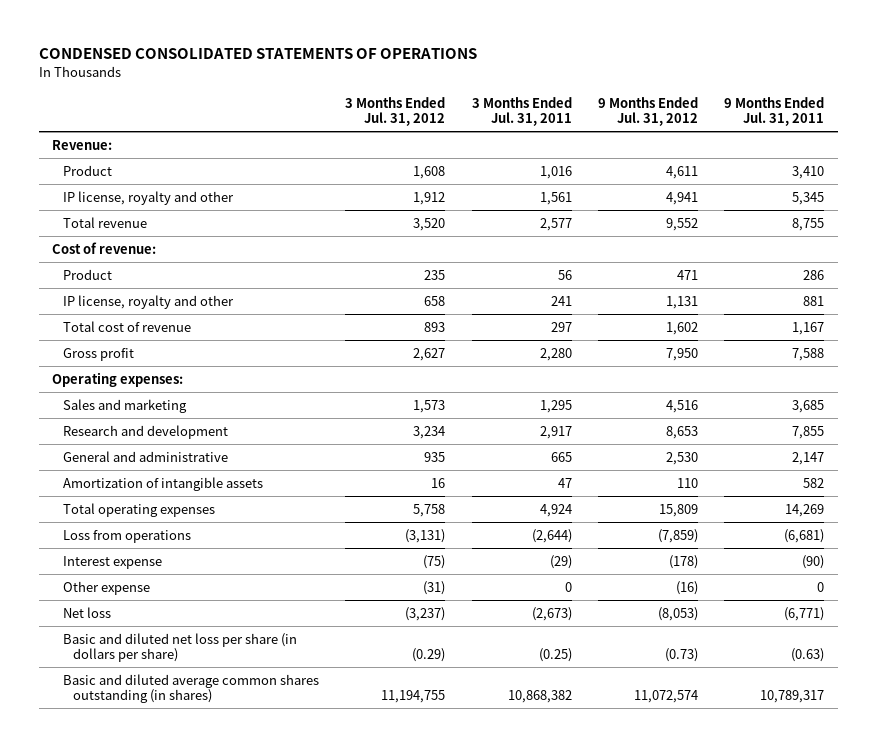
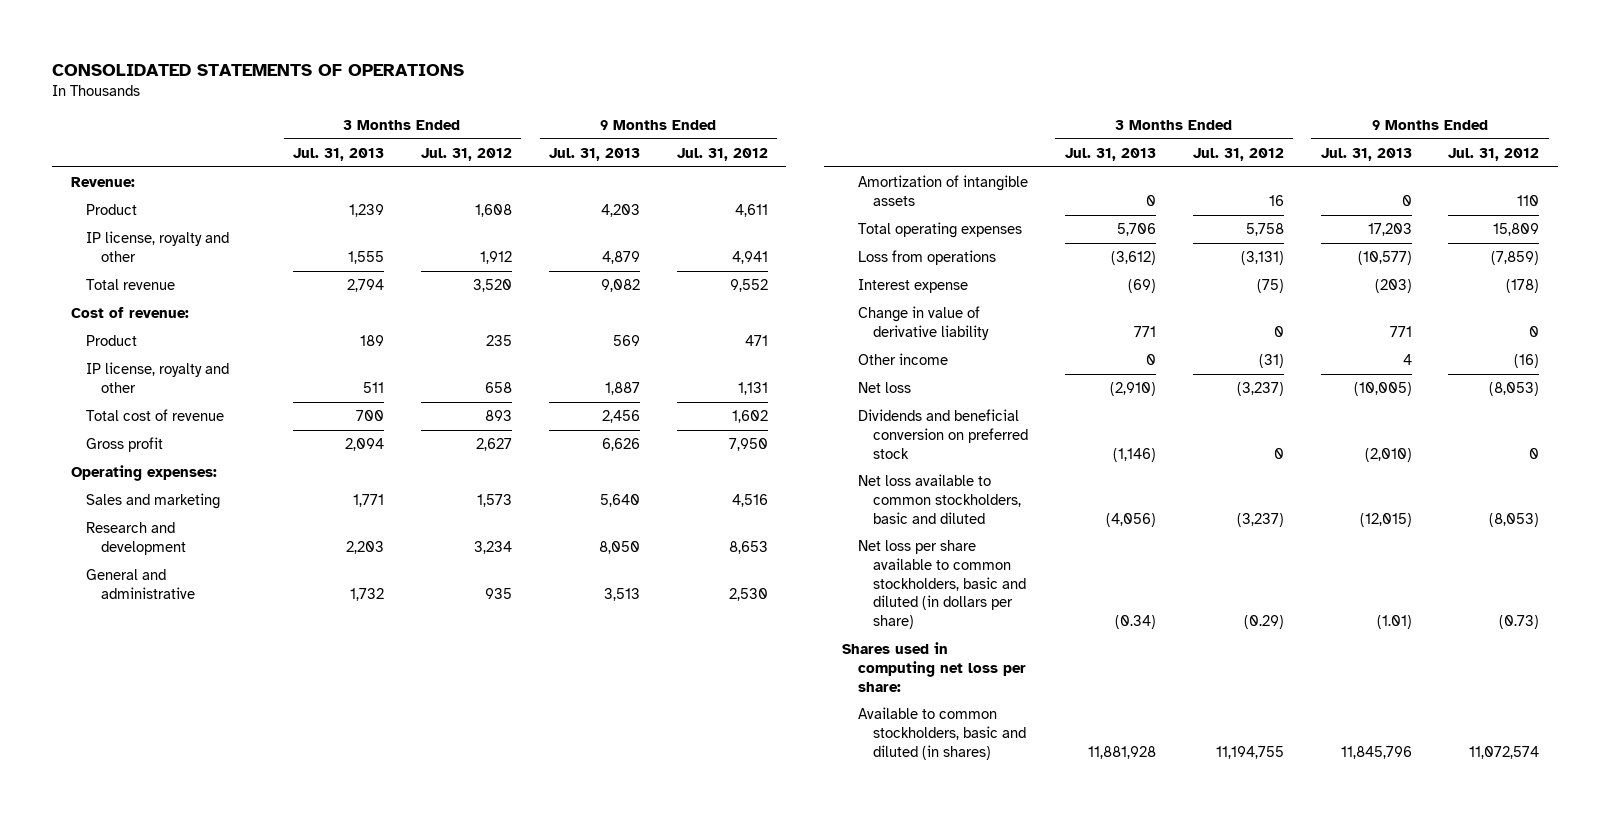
[39,48,478,60] CONDENSED CONSOLIDATED STATEMENTS OF OPERATIONS -> [52,63,465,76] CONSOLIDATED STATEMENTS OF OPERATIONS
[471,96,572,127] 3 Months Ended Jul. 31, 2011 -> none
[724,96,825,127] 9 Months Ended Jul. 31, 2011 -> none
none -> [292,147,384,161] Jul. 31, 2013
none -> [548,147,640,161] Jul. 31, 2013
none -> [857,306,989,340] Change in value of derivative liability
[62,580,150,595] Other expense -> [857,353,948,366] Other income
none -> [857,409,1028,459] Dividends and beneficial conversion on preferred stock
none -> [857,474,1021,524] Net loss available to common stockholders, basic and diluted
[62,632,297,663] Basic and diluted net loss per share (in dollars per share) -> [857,540,1026,630] Net loss per share available to common stockholders, basic and diluted (in dollars per share)
none -> [842,642,1026,692] Shares used in computing net loss per share:
[62,673,319,704] Basic and diluted average common shares outstanding (in shares) -> [857,707,1026,760] Available to common stockholders, basic and diluted (in shares)

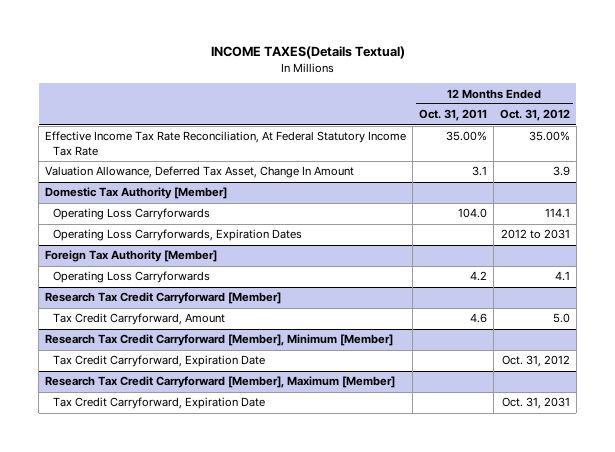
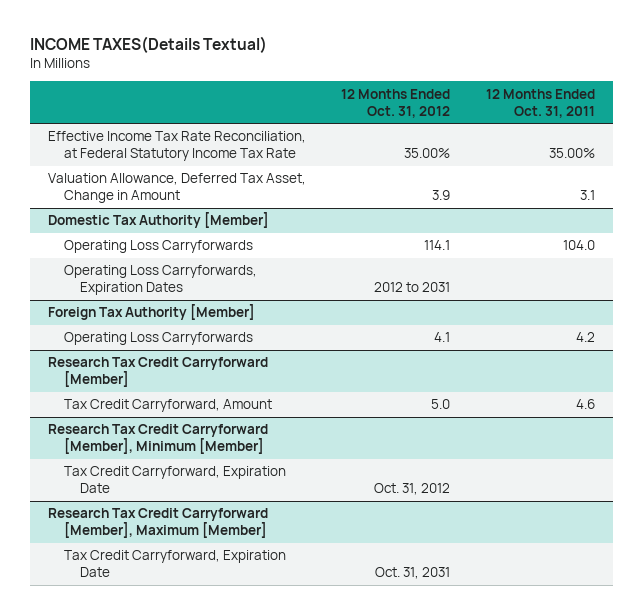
[45,131,407,157] Effective Income Tax Rate Reconciliation, At Federal Statutory Income Tax Rate -> [47,131,306,162] Effective Income Tax Rate Reconciliation, at Federal Statutory Income Tax Rate
[45,166,355,179] Valuation Allowance, Deferred Tax Asset, Change In Amount -> [47,173,306,204] Valuation Allowance, Deferred Tax Asset, Change in Amount

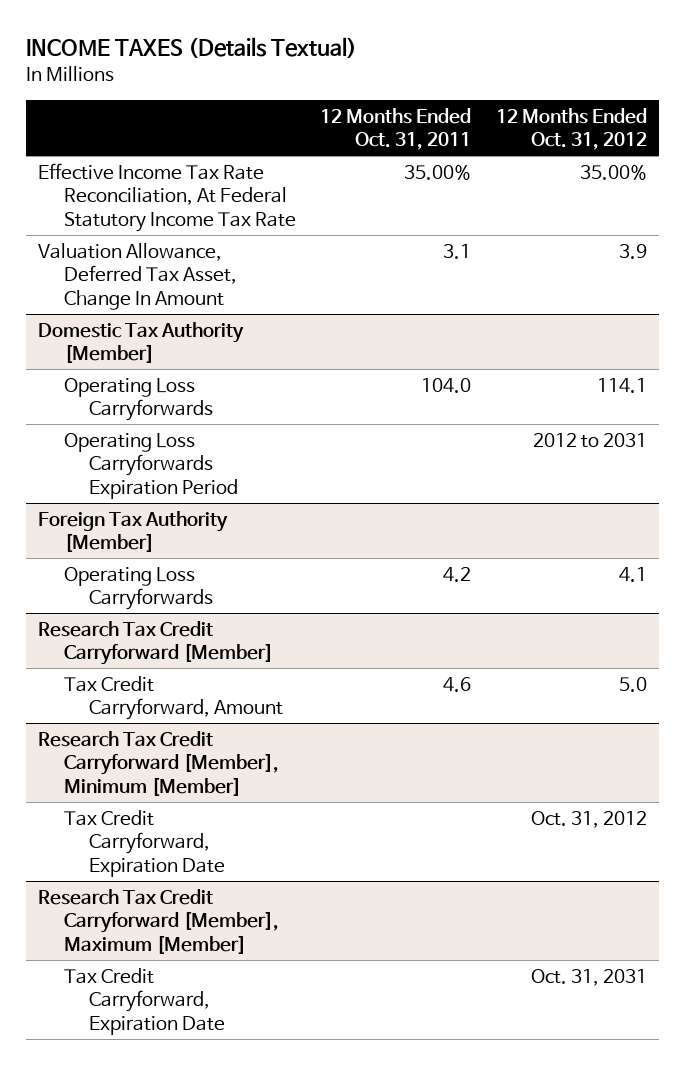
[29,36,267,54] INCOME TAXES(Details Textual) -> [25,37,357,59] INCOME TAXES (Details Textual)
[47,131,306,162] Effective Income Tax Rate Reconciliation, at Federal Statutory Income Tax Rate -> [38,162,296,232] Effective Income Tax Rate Reconciliation, At Federal Statutory Income Tax Rate
[47,173,306,204] Valuation Allowance, Deferred Tax Asset, Change in Amount -> [38,242,237,310] Valuation Allowance, Deferred Tax Asset, Change In Amount
[63,265,257,296] Operating Loss Carryforwards, Expiration Dates -> [63,432,238,499] Operating Loss Carryforwards Expiration Period

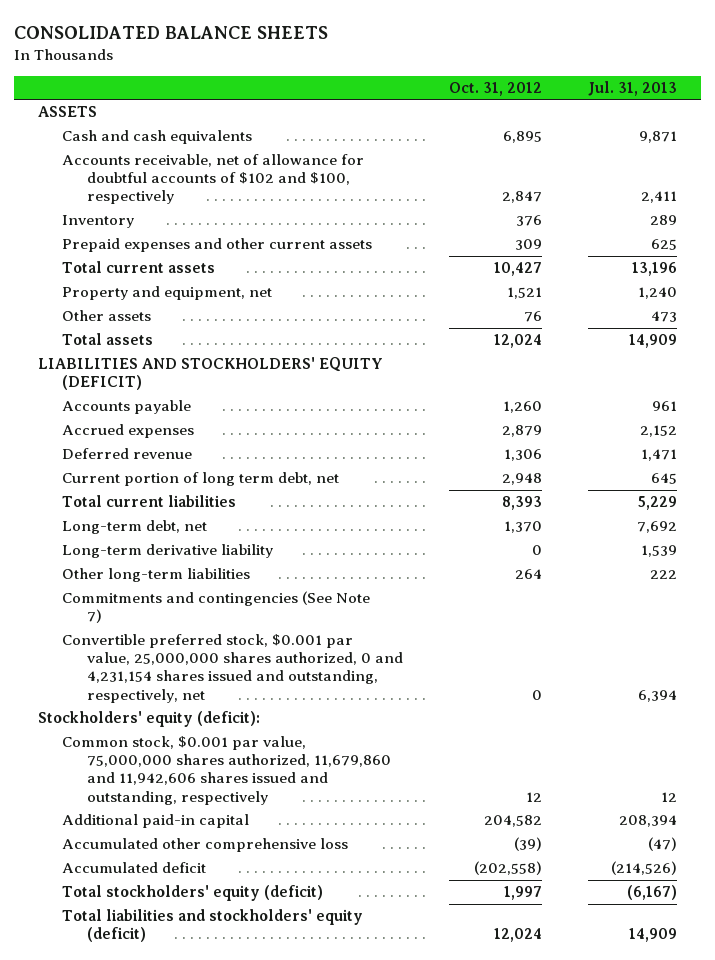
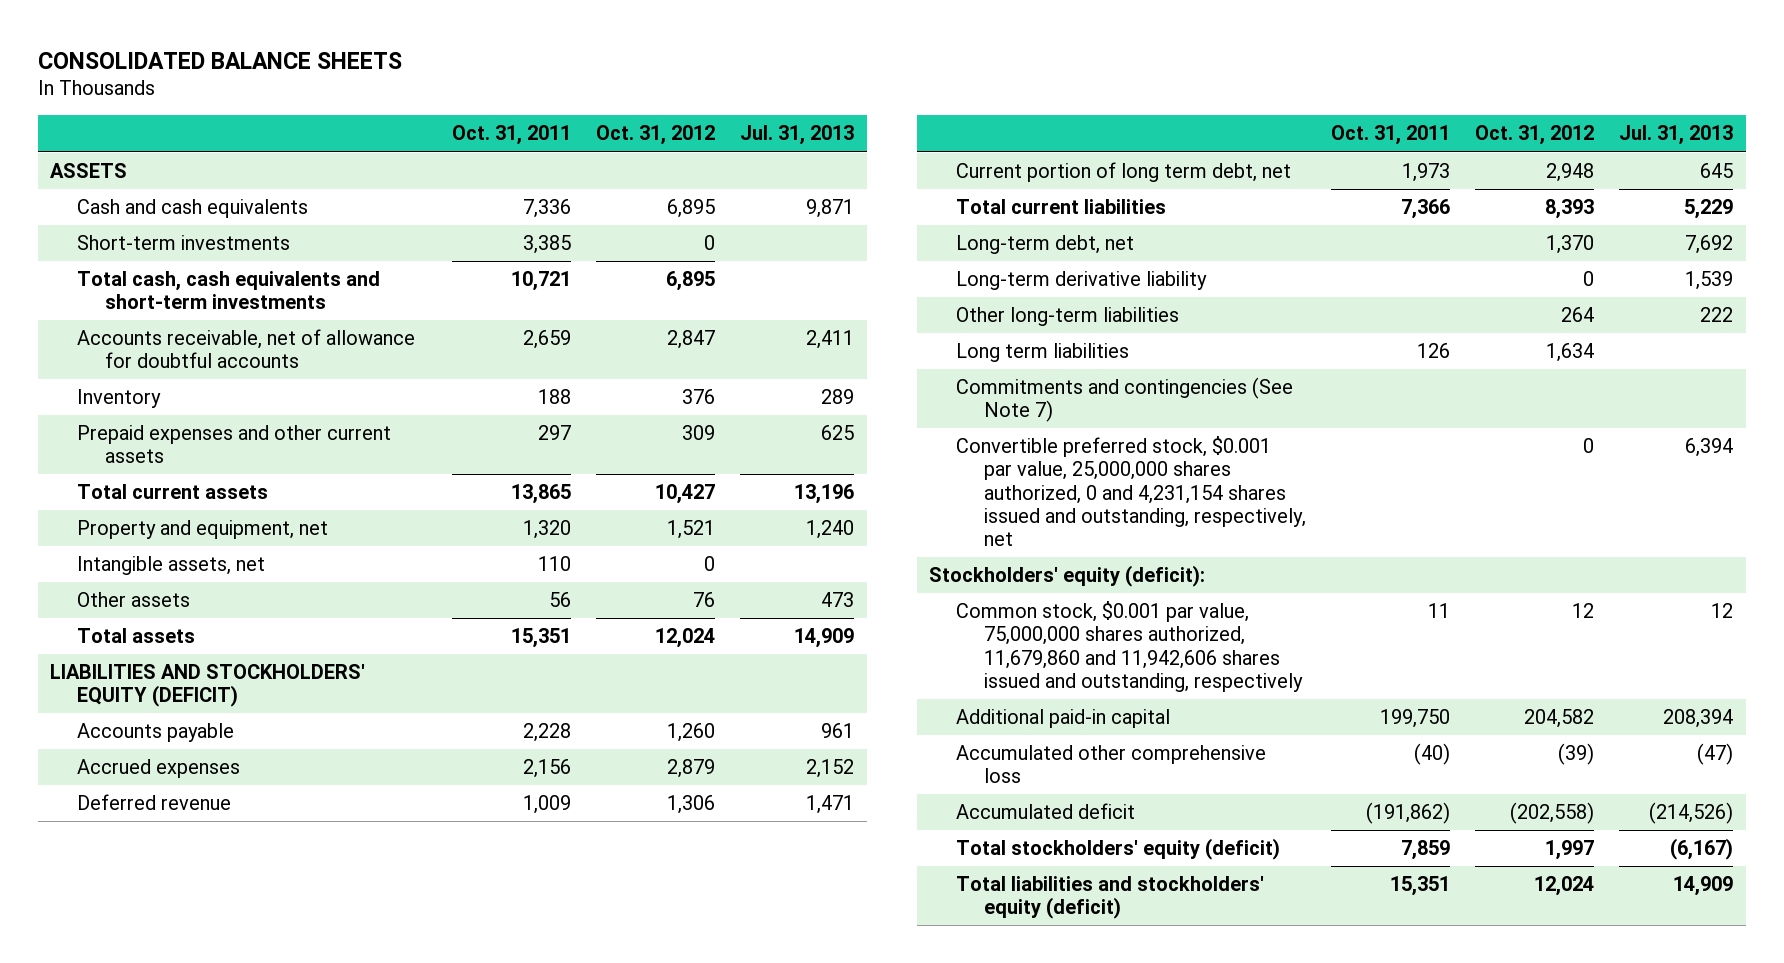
none -> [451,125,571,146] Oct. 31, 2011
none -> [77,235,291,251] Short-term investments
none -> [77,271,381,310] Total cash, cash equivalents and short-term investments
[62,154,365,205] Accounts receivable, net of allowance for doubtful accounts of $102 and $100, respectively -> [77,329,416,369] Accounts receivable, net of allowance for doubtful accounts
none -> [77,556,266,576] Intangible assets, net
none -> [956,343,1130,363] Long term liabilities

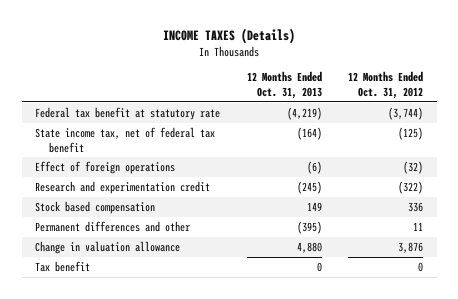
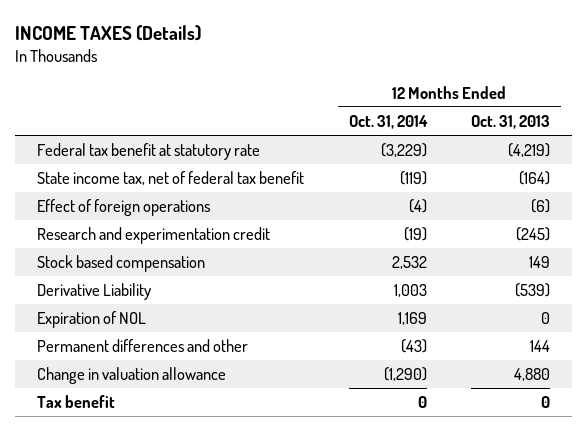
[348,71,424,100] 12 Months Ended Oct. 31, 2012 -> none
none -> [348,115,428,130] Oct. 31, 2014
none -> [37,283,152,301] Derivative Liability
none -> [37,311,147,329] Expiration of NOL
[296,220,322,234] (395) -> [530,340,551,353] 144

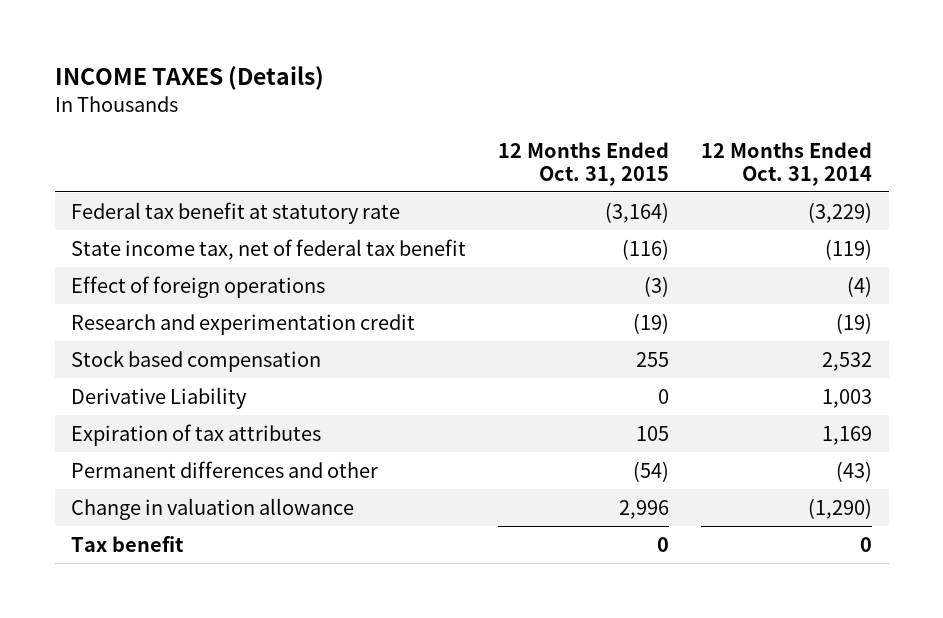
[471,115,551,130] Oct. 31, 2013 -> none
none -> [498,141,670,186] 12 Months Ended Oct. 31, 2015
[37,311,147,329] Expiration of NOL -> [70,423,321,446] Expiration of tax attributes

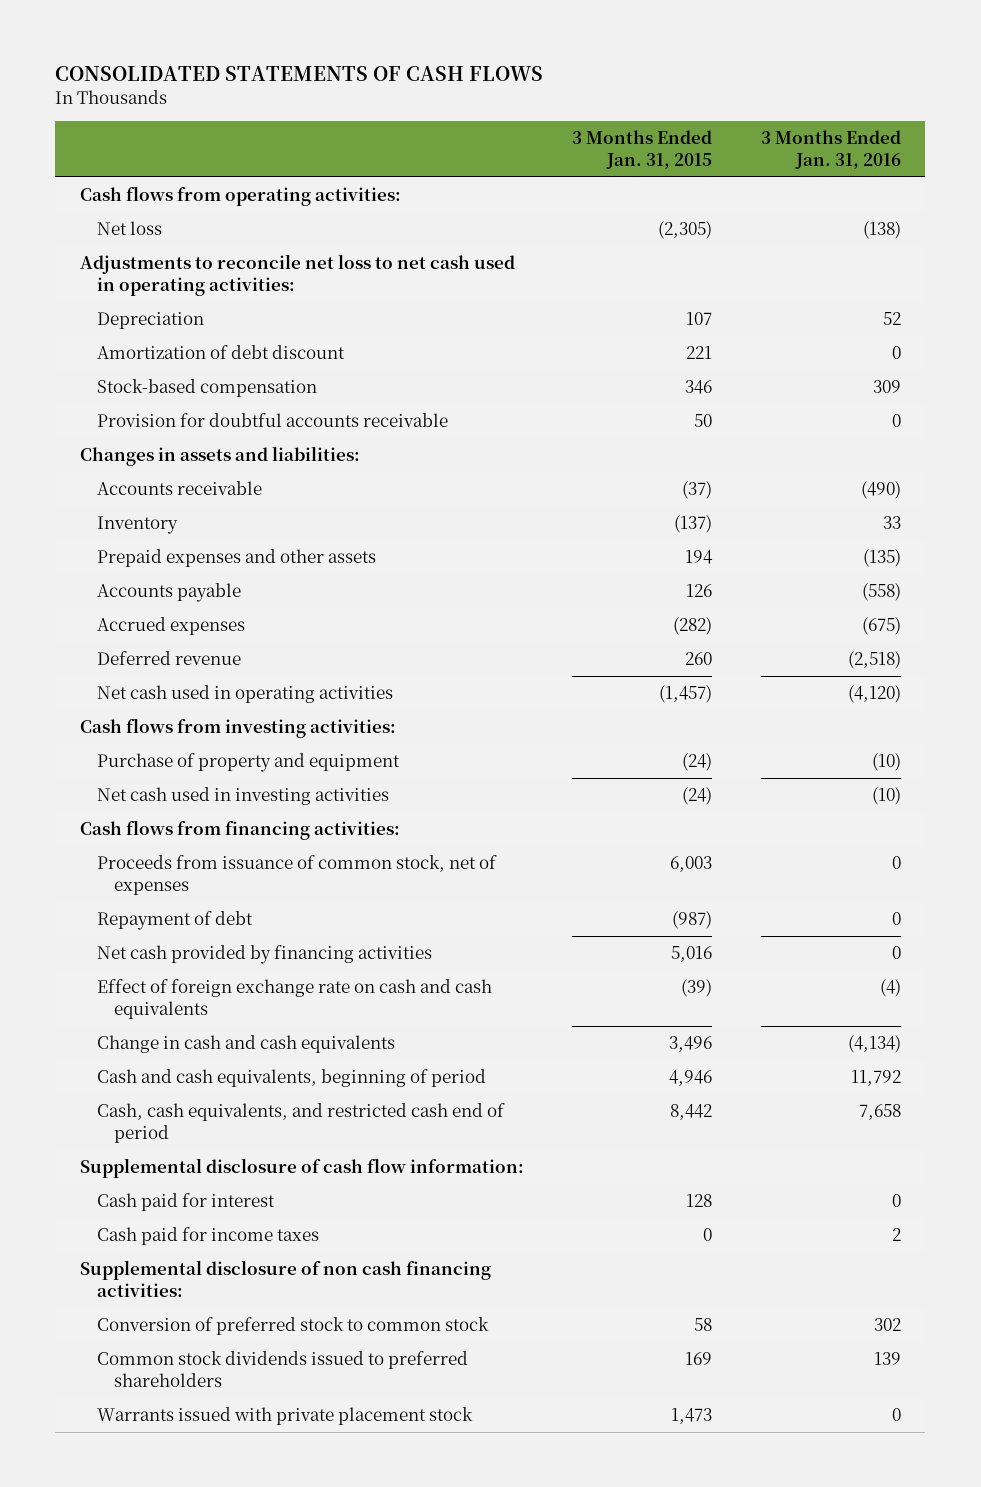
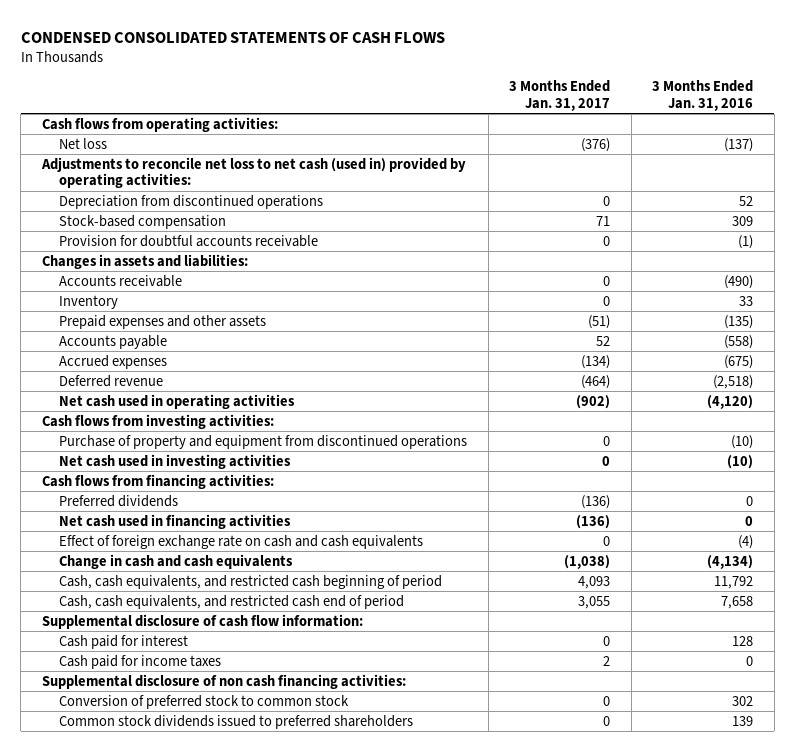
[55,66,544,82] CONSOLIDATED STATEMENTS OF CASH FLOWS -> [20,32,445,44] CONDENSED CONSOLIDATED STATEMENTS OF CASH FLOWS
[572,130,713,169] 3 Months Ended Jan. 31, 2015 -> none
none -> [509,80,611,112] 3 Months Ended Jan. 31, 2017
[97,312,205,330] Depreciation -> none
[97,345,346,360] Amortization of debt discount -> none
[863,221,902,240] (138) -> [724,137,754,152] (137)
[79,254,515,296] Adjustments to reconcile net loss to net cash used in operating activities: -> [40,156,466,189] Adjustments to reconcile net loss to net cash (used in) provided by operating activities:
none -> [59,194,324,209] Depreciation from discontinued operations
[892,414,902,428] 0 -> [738,234,754,249] (1)
[97,753,401,773] Purchase of property and equipment -> [59,434,468,449] Purchase of property and equipment from discontinued operations
[97,855,498,895] Proceeds from issuance of common stock, net of expenses -> none
[97,911,254,931] Repayment of debt -> none
none -> [59,494,179,507] Preferred dividends
[97,945,433,965] Net cash provided by financing activities -> [59,513,292,529] Net cash used in financing activities
[97,1069,487,1088] Cash and cash equivalents, beginning of period -> [59,574,443,589] Cash, cash equivalents, and restricted cash beginning of period
[892,1194,902,1208] 0 -> [732,635,754,646] 128
[892,1228,902,1242] 2 -> [746,655,754,666] 0
[97,1407,474,1426] Warrants issued with private placement stock -> none

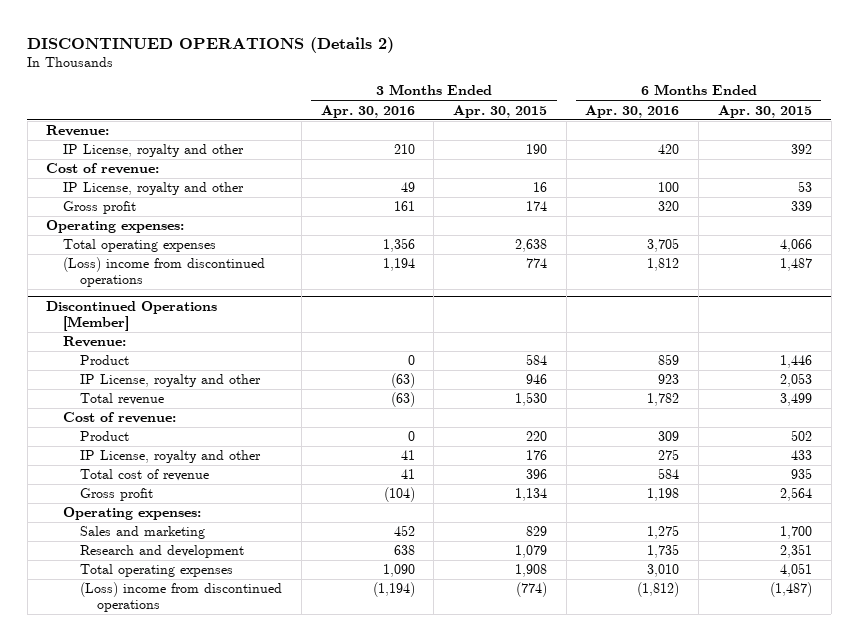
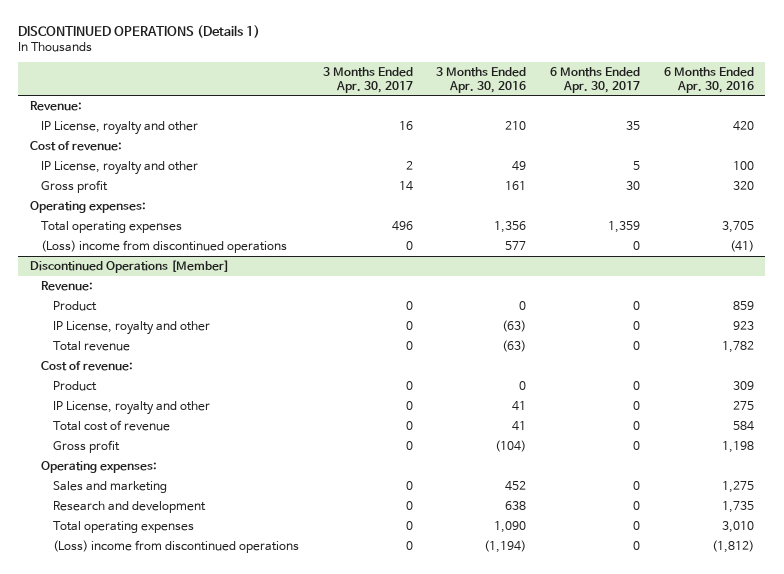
[27,36,395,53] DISCONTINUED OPERATIONS (Details 2) -> [18,24,261,38] DISCONTINUED OPERATIONS (Details 1)
[453,104,548,118] Apr. 30, 2015 -> none
[717,104,812,118] Apr. 30, 2015 -> none
none -> [322,67,413,93] 3 Months Ended Apr. 30, 2017
none -> [549,67,640,93] 6 Months Ended Apr. 30, 2017
[382,258,415,272] 1,194 -> [505,240,527,250] 577
[647,258,680,272] 1,812 -> [729,239,754,252] (41)

